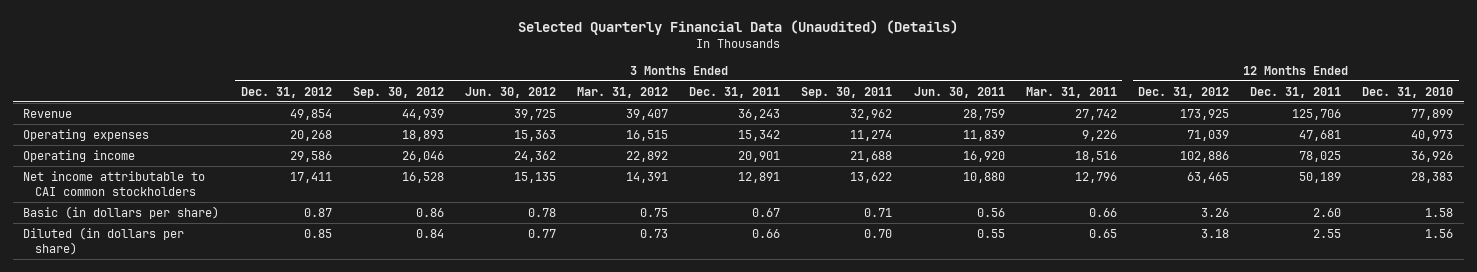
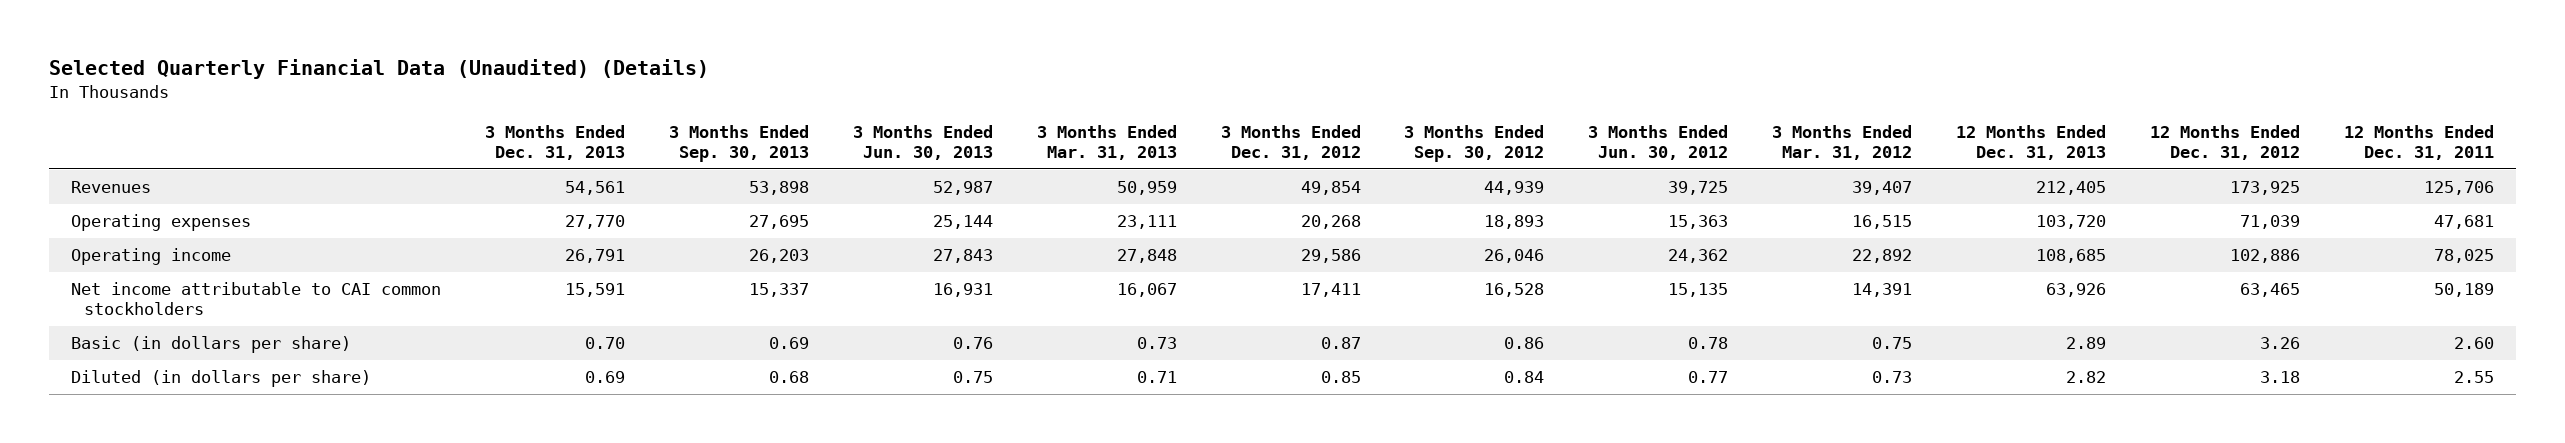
[689,86,781,98] Dec. 31, 2011 -> none
[801,86,893,98] Sep. 30, 2011 -> none
[913,86,1005,98] Jun. 30, 2011 -> none
[1025,86,1117,98] Mar. 31, 2011 -> none
[1362,86,1454,98] Dec. 31, 2010 -> none
none -> [484,124,625,161] 3 Months Ended Dec. 31, 2013
none -> [668,124,809,163] 3 Months Ended Sep. 30, 2013
none -> [852,124,993,161] 3 Months Ended Jun. 30, 2013
none -> [1036,124,1177,161] 3 Months Ended Mar. 31, 2013
none -> [1956,124,2107,161] 12 Months Ended Dec. 31, 2013
[23,108,73,118] Revenue -> [71,180,152,193] Revenues

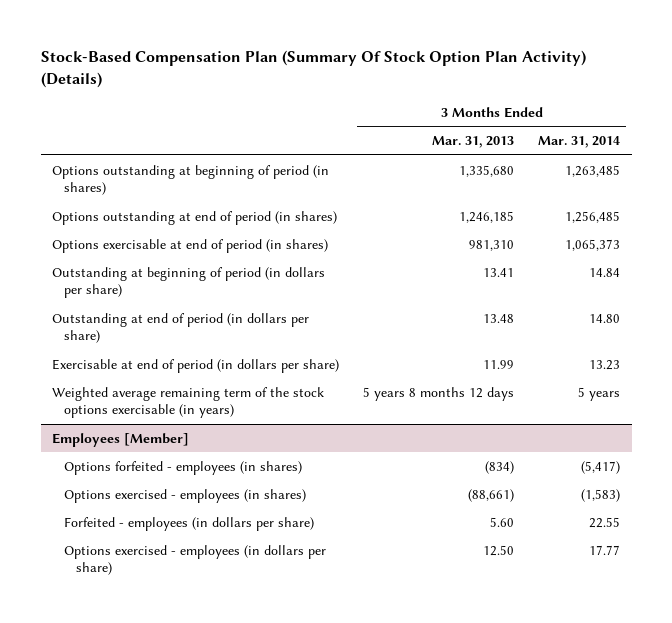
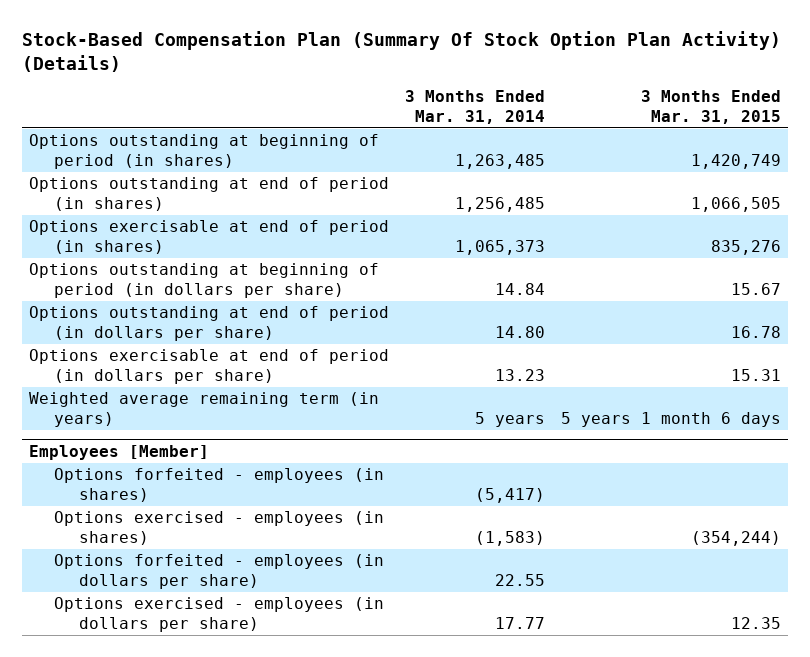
[432,136,515,149] Mar. 31, 2013 -> none
none -> [640,90,781,124] 3 Months Ended Mar. 31, 2015
[52,266,326,299] Outstanding at beginning of period (in dollars per share) -> [29,263,380,298] Options outstanding at beginning of period (in dollars per share)
[52,312,310,344] Outstanding at end of period (in dollars per share) -> [29,306,390,341] Options outstanding at end of period (in dollars per share)
[52,358,340,373] Exercisable at end of period (in dollars per share) -> [29,349,390,384] Options exercisable at end of period (in dollars per share)
[52,386,325,419] Weighted average remaining term of the stock options exercisable (in years) -> [29,392,380,427] Weighted average remaining term (in years)
[64,516,315,531] Forfeited - employees (in dollars per share) -> [54,554,385,589] Options forfeited - employees (in dollars per share)

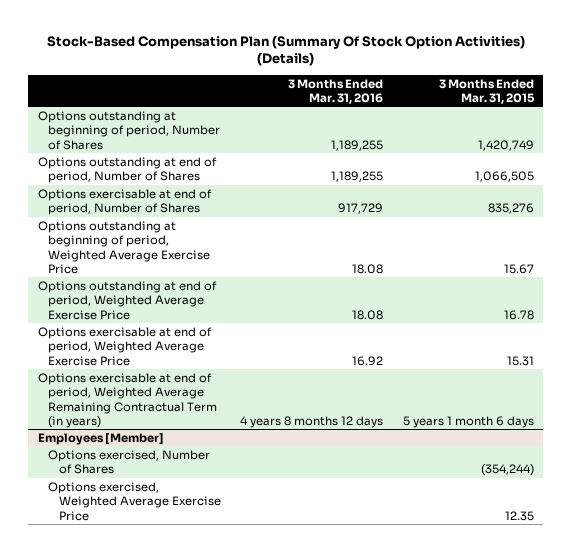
[21,30,781,72] Stock-Based Compensation Plan (Summary Of Stock Option Plan Activity) (Details) -> [46,34,525,67] Stock-Based Compensation Plan (Summary Of Stock Option Activities) (Details)
[405,90,546,124] 3 Months Ended Mar. 31, 2014 -> none
none -> [288,78,384,104] 3 Months Ended Mar. 31, 2016
[29,134,380,169] Options outstanding at beginning of period (in shares) -> [37,110,221,150] Options outstanding at beginning of period, Number of Shares
[29,177,390,211] Options outstanding at end of period (in shares) -> [37,156,217,184] Options outstanding at end of period, Number of Shares
[29,220,390,254] Options exercisable at end of period (in shares) -> [37,188,212,216] Options exercisable at end of period, Number of Shares
[29,263,380,298] Options outstanding at beginning of period (in dollars per share) -> [37,220,211,274] Options outstanding at beginning of period, Weighted Average Exercise Price
[29,306,390,341] Options outstanding at end of period (in dollars per share) -> [37,280,217,320] Options outstanding at end of period, Weighted Average Exercise Price
[29,349,390,384] Options exercisable at end of period (in dollars per share) -> [37,326,212,366] Options exercisable at end of period, Weighted Average Exercise Price
[29,392,380,427] Weighted average remaining term (in years) -> [37,372,218,428] Options exercisable at end of period, Weighted Average Remaining Contractual Term (in years)
[54,468,385,502] Options forfeited - employees (in shares) -> none
[54,554,385,589] Options forfeited - employees (in dollars per share) -> none
[54,511,385,545] Options exercised - employees (in shares) -> [48,449,211,475] Options exercised, Number of Shares
[54,597,385,632] Options exercised - employees (in dollars per share) -> [48,481,222,521] Options exercised, Weighted Average Exercise Price

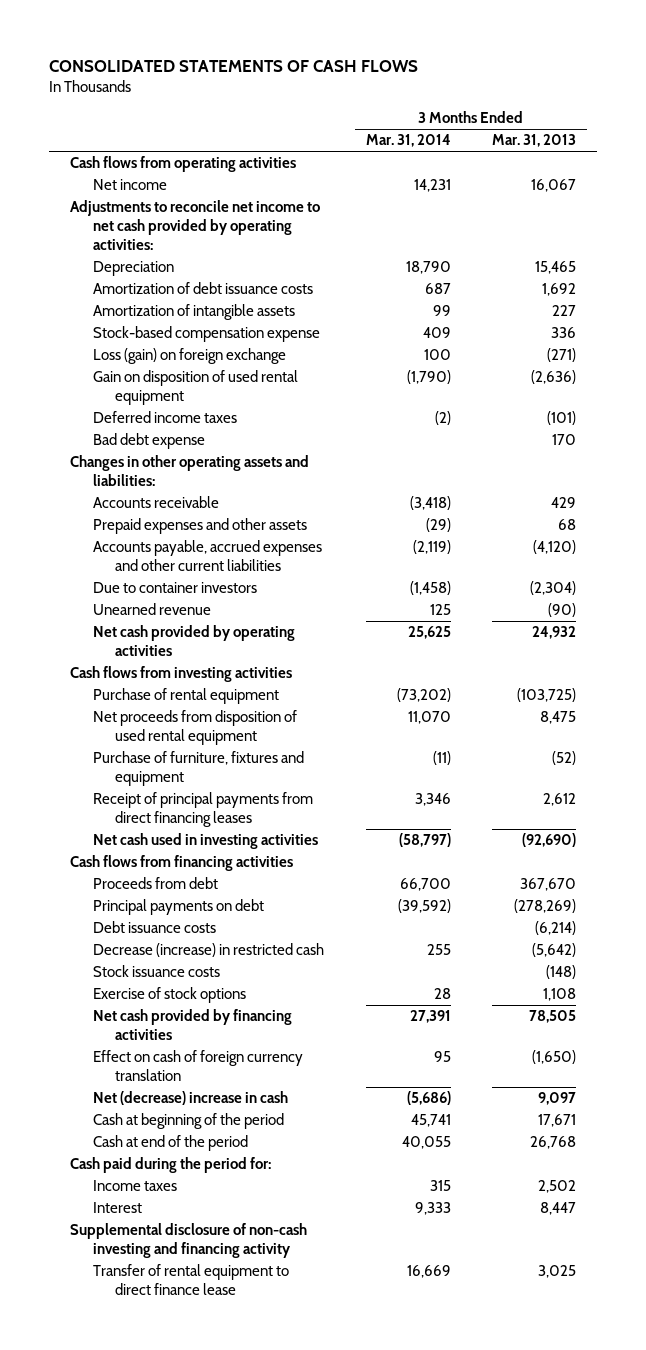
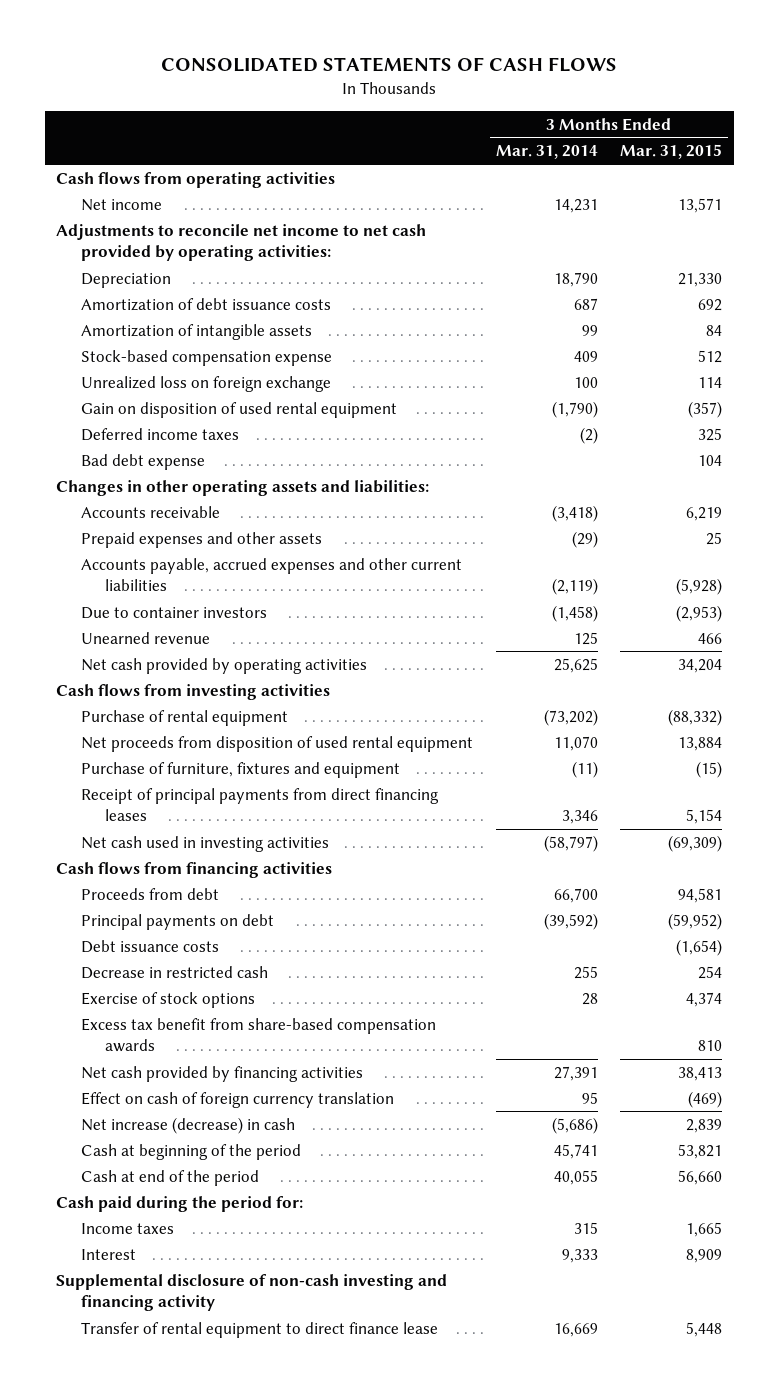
[492,134,577,148] Mar. 31, 2013 -> none
none -> [620,144,723,160] Mar. 31, 2015
[92,348,286,365] Loss (gain) on foreign exchange -> [80,375,331,392] Unrealized loss on foreign exchange
[92,965,220,978] Stock issuance costs -> none
[92,943,324,958] Decrease (increase) in restricted cash -> [80,965,268,979] Decrease in restricted cash
none -> [80,1017,436,1053] Excess tax benefit from share-based compensation awards
[92,1091,288,1106] Net (decrease) increase in cash -> [80,1116,295,1134] Net increase (decrease) in cash

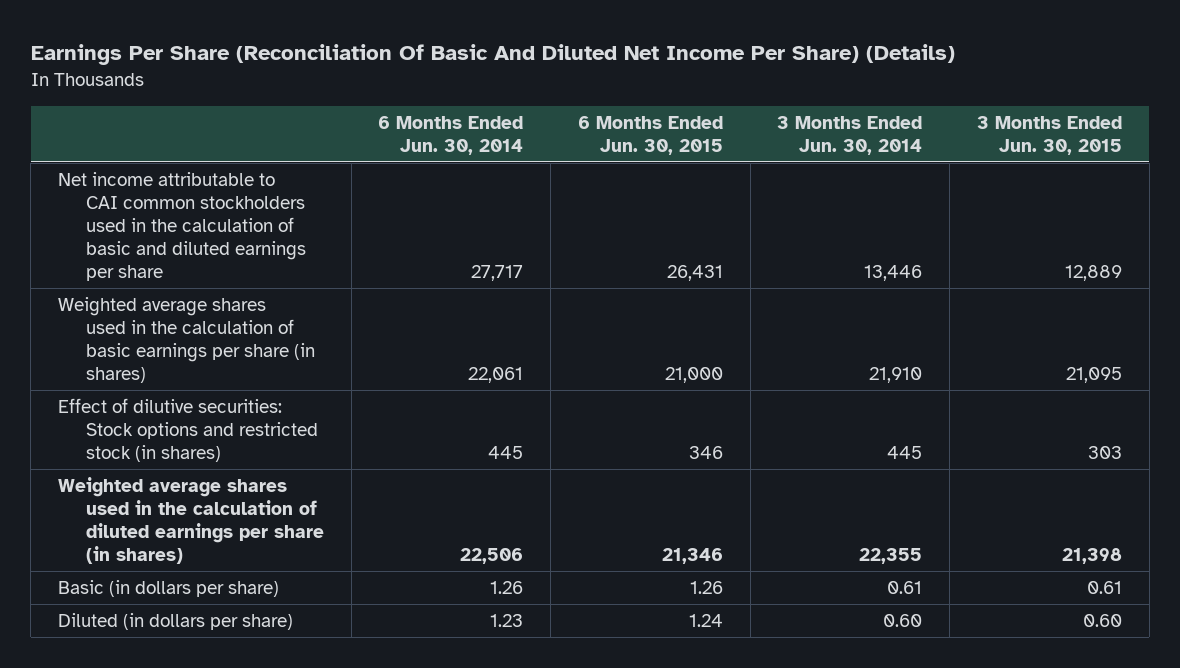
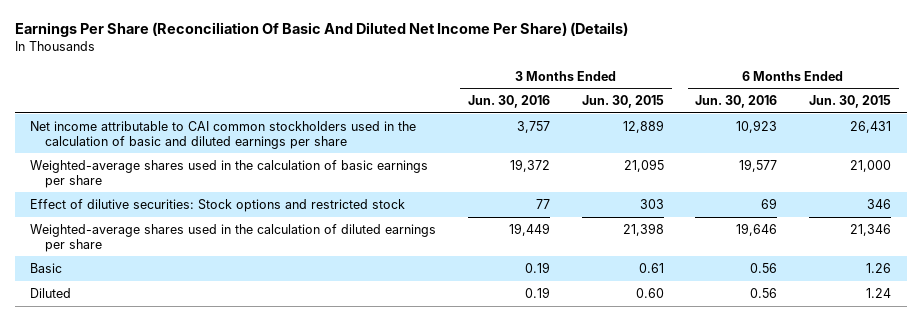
[378,115,524,155] 6 Months Ended Jun. 30, 2014 -> none
[777,115,923,155] 3 Months Ended Jun. 30, 2014 -> none
none -> [468,95,551,109] Jun. 30, 2016
none -> [695,95,778,109] Jun. 30, 2016
[57,296,315,383] Weighted average shares used in the calculation of basic earnings per share (in shares) -> [30,159,429,188] Weighted-average shares used in the calculation of basic earnings per share
[57,397,318,462] Effect of dilutive securities: Stock options and restricted stock (in shares) -> [30,198,406,212] Effect of dilutive securities: Stock options and restricted stock
[57,476,324,564] Weighted average shares used in the calculation of diluted earnings per share (in shares) -> [30,223,437,252] Weighted-average shares used in the calculation of diluted earnings per share
[57,579,279,597] Basic (in dollars per share) -> [30,262,63,273] Basic
[57,612,293,630] Diluted (in dollars per share) -> [30,287,72,298] Diluted

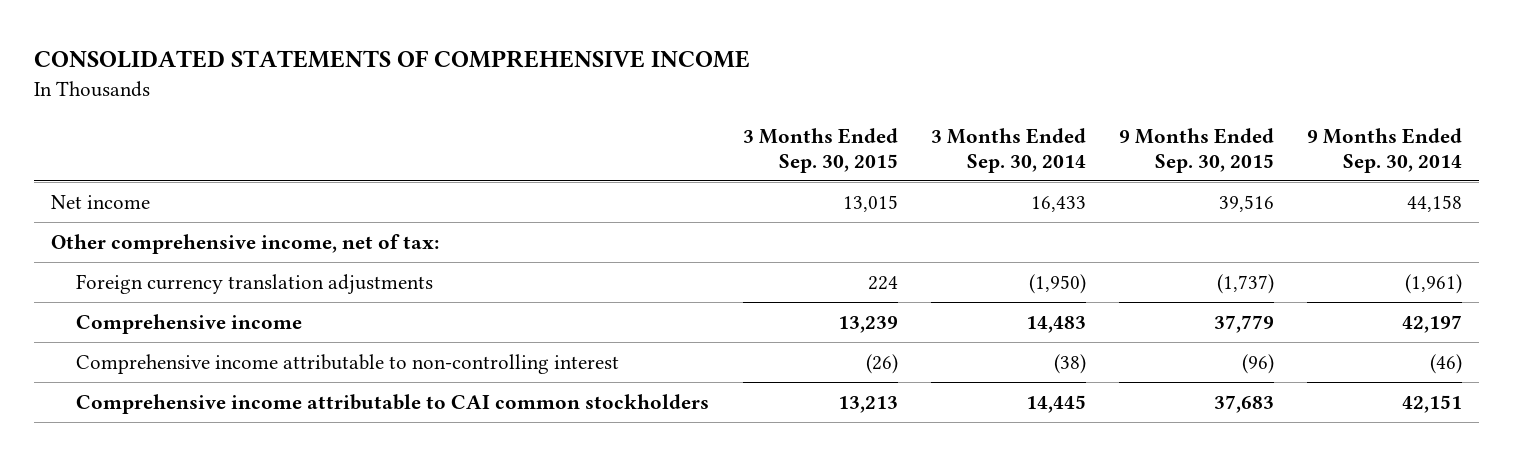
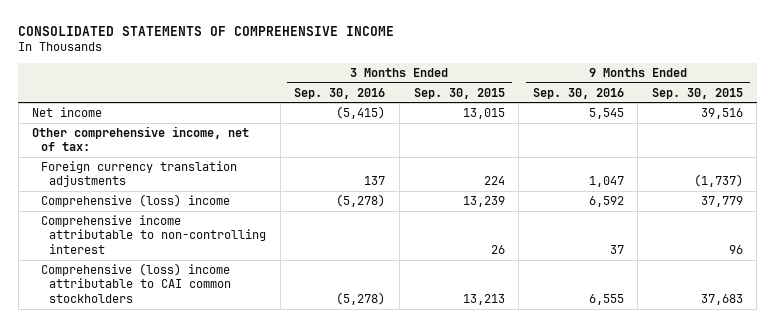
[930,128,1086,174] 3 Months Ended Sep. 30, 2014 -> none
[1307,128,1463,174] 9 Months Ended Sep. 30, 2014 -> none
none -> [294,87,386,99] Sep. 30, 2016
none -> [532,87,624,99] Sep. 30, 2016
[76,313,303,334] Comprehensive income -> [40,194,230,208] Comprehensive (loss) income
[865,353,898,374] (26) -> [490,244,505,254] 26
[1241,353,1274,374] (96) -> [728,244,743,254] 96
[76,393,710,414] Comprehensive income attributable to CAI common stockholders -> [40,263,232,303] Comprehensive (loss) income attributable to CAI common stockholders

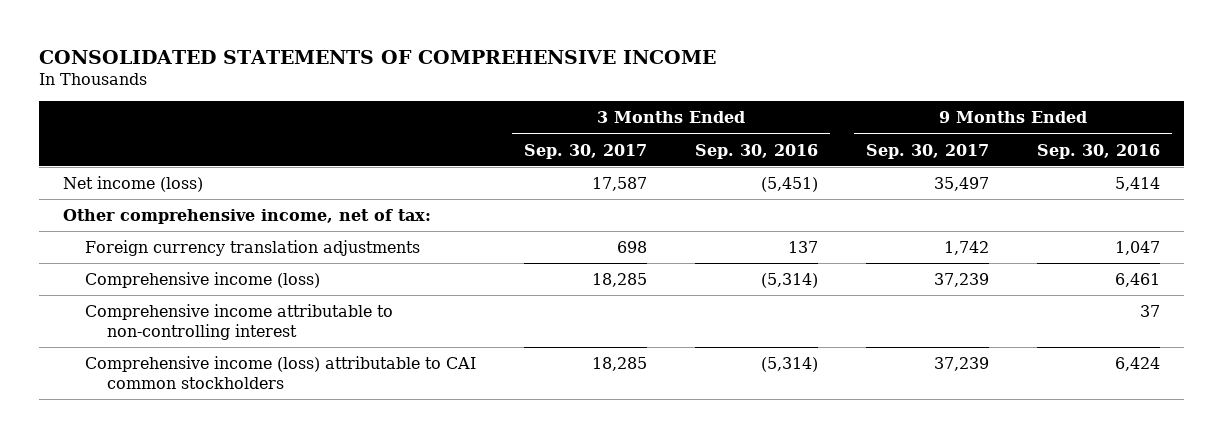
[413,87,505,99] Sep. 30, 2015 -> none
[651,87,743,99] Sep. 30, 2015 -> none
none -> [524,143,648,159] Sep. 30, 2017
none -> [866,143,990,159] Sep. 30, 2017
[32,107,103,118] Net income -> [62,175,203,192] Net income (loss)
[336,106,386,120] (5,415) -> [761,176,819,192] (5,451)
[588,108,624,120] 5,545 -> [1115,176,1161,191] 5,414
[40,194,230,208] Comprehensive (loss) income -> [84,271,320,288] Comprehensive income (loss)
[336,194,386,208] (5,278) -> [761,272,819,288] (5,314)
[588,196,624,208] 6,592 -> [1115,272,1161,287] 6,461
[40,263,232,303] Comprehensive (loss) income attributable to CAI common stockholders -> [84,355,476,389] Comprehensive income (loss) attributable to CAI common stockholders
[336,291,386,305] (5,278) -> [761,356,819,372] (5,314)
[588,293,624,305] 6,555 -> [1115,356,1161,371] 6,424

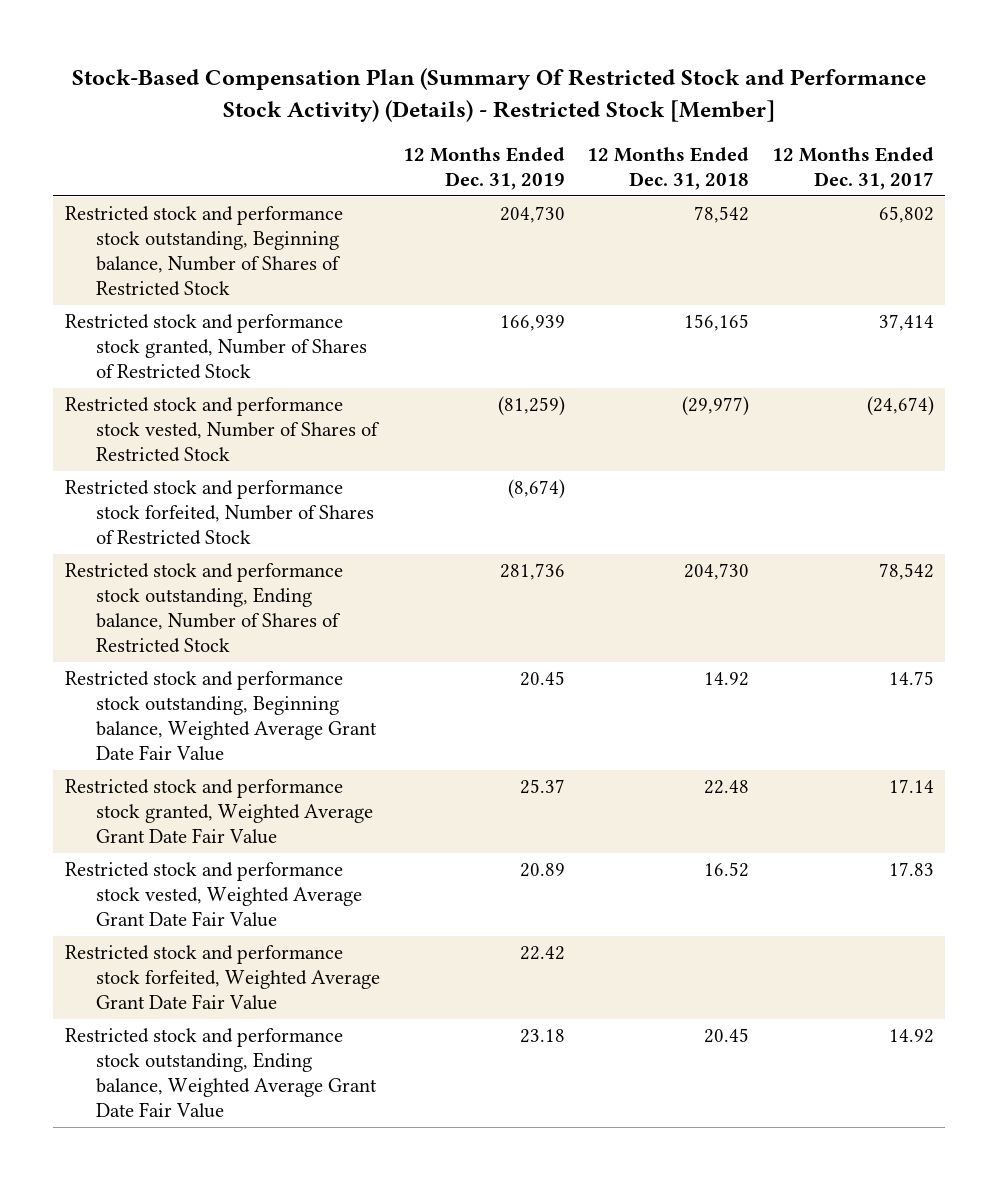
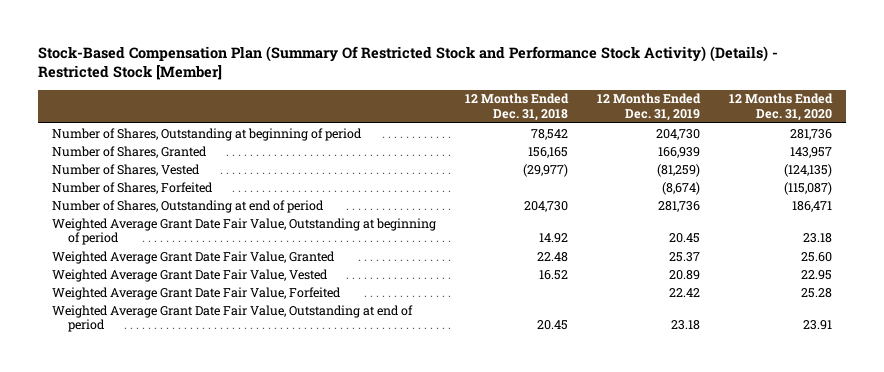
[771,146,934,190] 12 Months Ended Dec. 31, 2017 -> none
none -> [728,93,833,122] 12 Months Ended Dec. 31, 2020
[64,206,343,297] Restricted stock and performance stock outstanding, Beginning balance, Number of Shares of Restricted Stock -> [52,127,363,141] Number of Shares, Outstanding at beginning of period
[64,314,368,380] Restricted stock and performance stock granted, Number of Shares of Restricted Stock -> [52,145,208,158] Number of Shares, Granted
[64,397,381,463] Restricted stock and performance stock vested, Number of Shares of Restricted Stock -> [52,163,201,176] Number of Shares, Vested
[64,480,375,546] Restricted stock and performance stock forfeited, Number of Shares of Restricted Stock -> [52,181,214,194] Number of Shares, Forfeited
[64,563,343,654] Restricted stock and performance stock outstanding, Ending balance, Number of Shares of Restricted Stock -> [52,199,325,213] Number of Shares, Outstanding at end of period
[64,671,378,762] Restricted stock and performance stock outstanding, Beginning balance, Weighted Average Grant Date Fair Value -> [52,217,437,246] Weighted Average Grant Date Fair Value, Outstanding at beginning of period
[64,779,374,845] Restricted stock and performance stock granted, Weighted Average Grant Date Fair Value -> [52,250,336,264] Weighted Average Grant Date Fair Value, Granted
[64,862,363,928] Restricted stock and performance stock vested, Weighted Average Grant Date Fair Value -> [52,268,329,282] Weighted Average Grant Date Fair Value, Vested
[64,945,381,1011] Restricted stock and performance stock forfeited, Weighted Average Grant Date Fair Value -> [52,286,342,300] Weighted Average Grant Date Fair Value, Forfeited
[64,1028,378,1119] Restricted stock and performance stock outstanding, Ending balance, Weighted Average Grant Date Fair Value -> [52,304,414,333] Weighted Average Grant Date Fair Value, Outstanding at end of period

